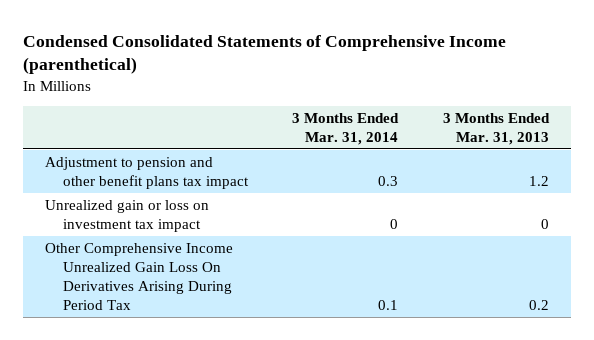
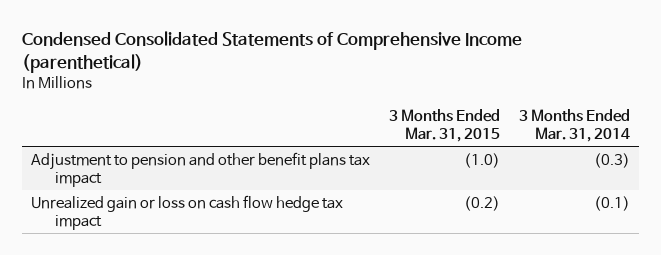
[442,112,550,145] 3 Months Ended Mar. 31, 2013 -> none
none -> [388,109,500,142] 3 Months Ended Mar. 31, 2015
[45,199,210,232] Unrealized gain or loss on investment tax impact -> none
[378,175,399,186] 0.3 -> [593,153,630,169] (0.3)
[45,242,234,310] Other Comprehensive Income Unrealized Gain Loss On Derivatives Arising During Period Tax -> [31,195,344,230] Unrealized gain or loss on cash flow hedge tax impact
[378,299,399,310] 0.1 -> [593,196,630,212] (0.1)

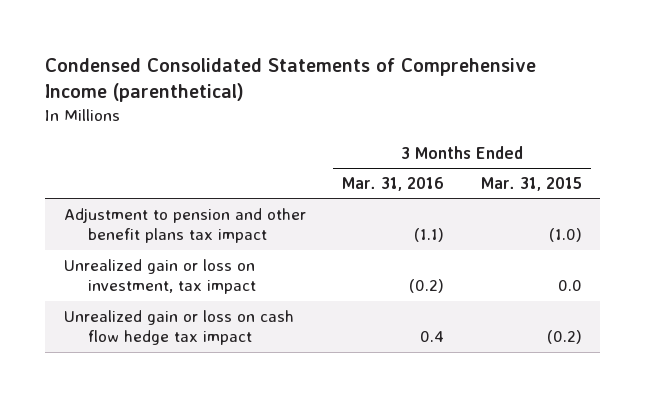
[518,109,630,142] 3 Months Ended Mar. 31, 2014 -> none
none -> [342,177,445,192] Mar. 31, 2016
none -> [63,258,256,295] Unrealized gain or loss on investment, tax impact

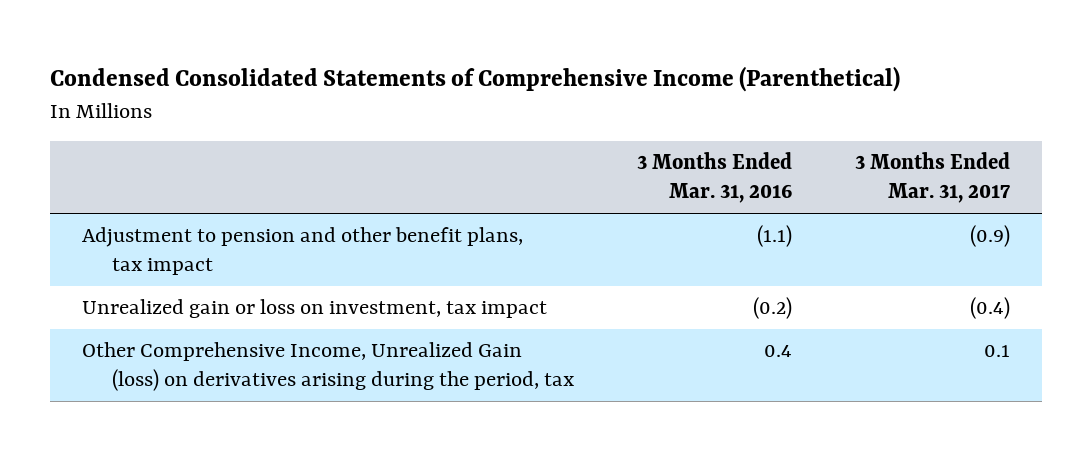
[45,57,537,103] Condensed Consolidated Statements of Comprehensive Income (parenthetical) -> [50,66,901,93] Condensed Consolidated Statements of Comprehensive Income (Parenthetical)
[480,177,582,192] Mar. 31, 2015 -> none
none -> [855,152,1011,204] 3 Months Ended Mar. 31, 2017
[63,207,306,244] Adjustment to pension and other benefit plans tax impact -> [81,226,523,276] Adjustment to pension and other benefit plans, tax impact
[63,309,294,346] Unrealized gain or loss on cash flow hedge tax impact -> [81,341,575,392] Other Comprehensive Income, Unrealized Gain (loss) on derivatives arising during the period, tax

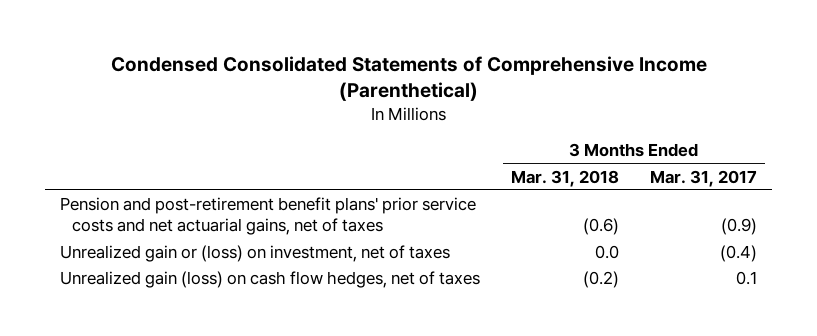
[637,152,793,204] 3 Months Ended Mar. 31, 2016 -> none
none -> [511,169,620,187] Mar. 31, 2018
[81,226,523,276] Adjustment to pension and other benefit plans, tax impact -> [60,197,477,236] Pension and post-retirement benefit plans' prior service costs and net actuarial gains, net of taxes
[81,298,547,318] Unrealized gain or loss on investment, tax impact -> [60,245,451,263] Unrealized gain or (loss) on investment, net of taxes
[81,341,575,392] Other Comprehensive Income, Unrealized Gain (loss) on derivatives arising during the period, tax -> [60,271,481,289] Unrealized gain (loss) on cash flow hedges, net of taxes

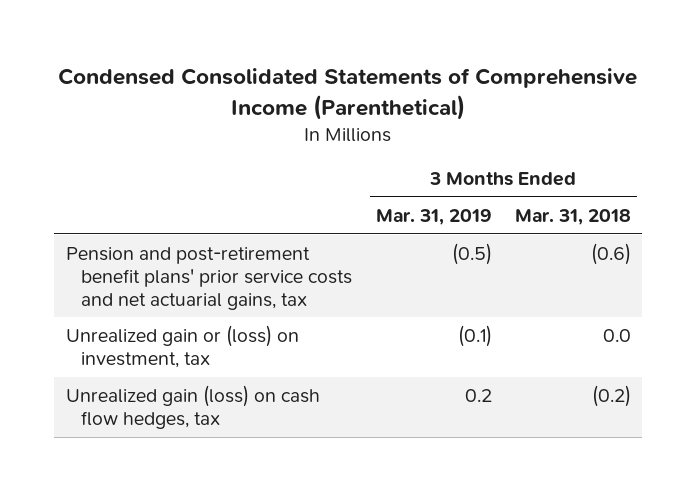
[649,169,757,187] Mar. 31, 2017 -> none
none -> [375,208,492,225] Mar. 31, 2019
[60,197,477,236] Pension and post-retirement benefit plans' prior service costs and net actuarial gains, net of taxes -> [65,246,353,310] Pension and post-retirement benefit plans' prior service costs and net actuarial gains, tax
[60,245,451,263] Unrealized gain or (loss) on investment, net of taxes -> [65,324,299,368] Unrealized gain or (loss) on investment, tax
[60,271,481,289] Unrealized gain (loss) on cash flow hedges, net of taxes -> [65,384,320,429] Unrealized gain (loss) on cash flow hedges, tax

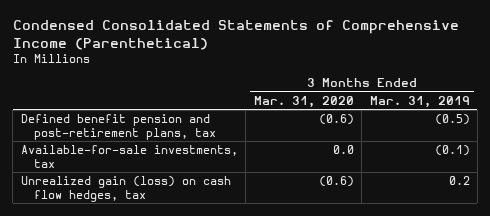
[514,208,631,225] Mar. 31, 2018 -> none
none -> [253,95,354,108] Mar. 31, 2020
[65,246,353,310] Pension and post-retirement benefit plans' prior service costs and net actuarial gains, tax -> [20,114,216,140] Defined benefit pension and post-retirement plans, tax
[65,324,299,368] Unrealized gain or (loss) on investment, tax -> [20,145,238,168] Available-for-sale investments, tax

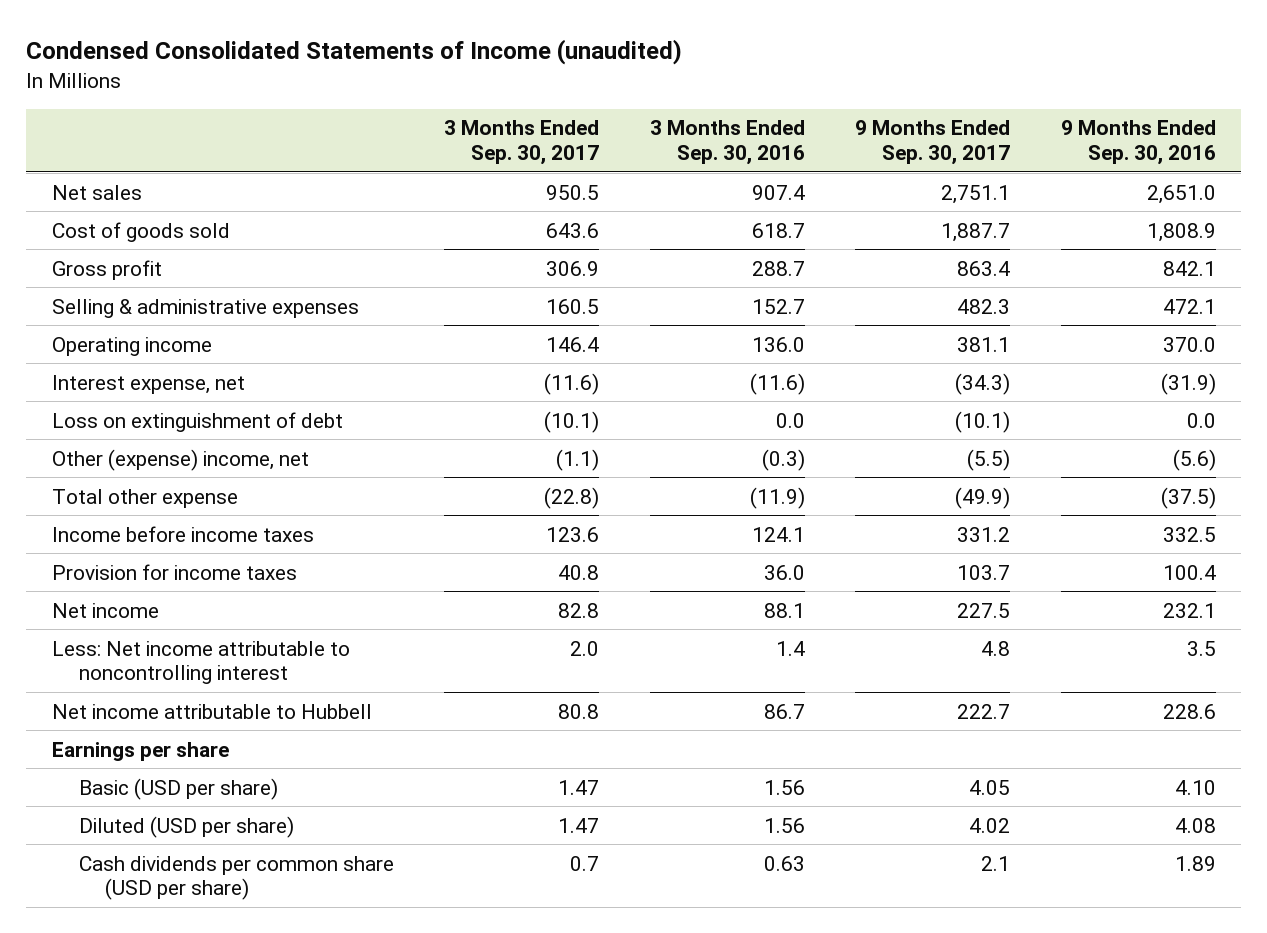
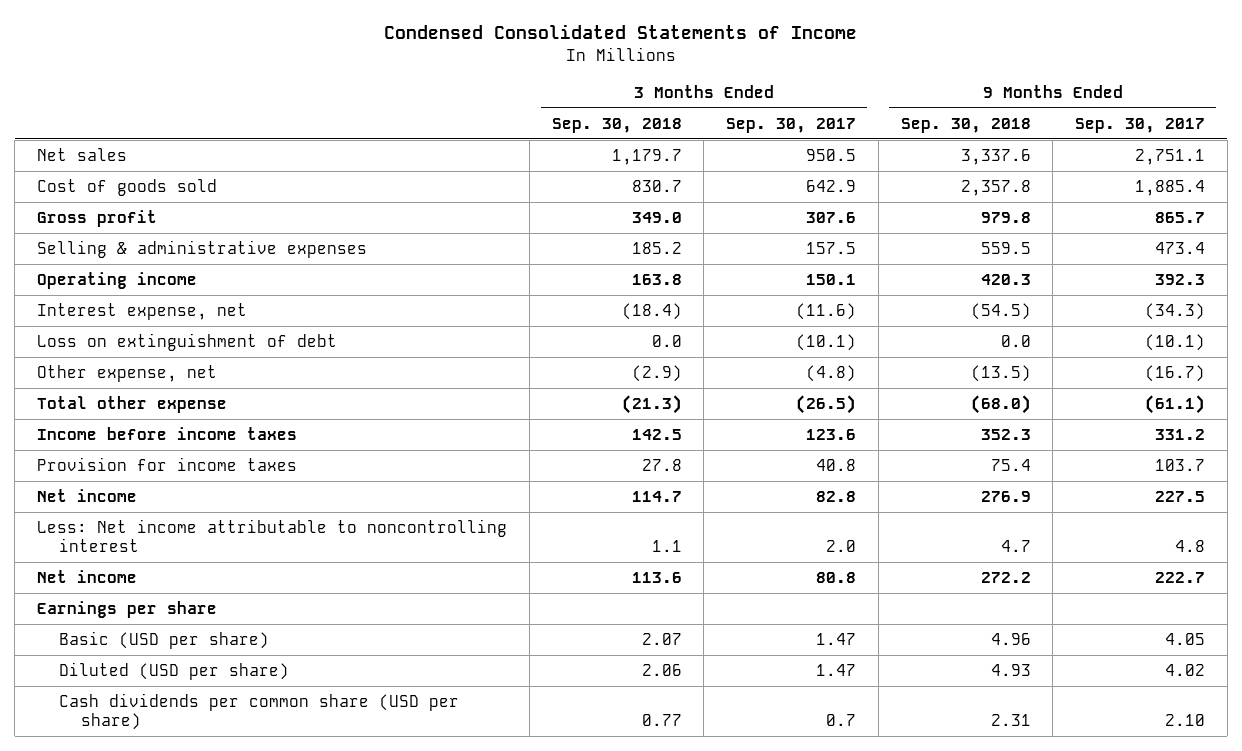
[26,39,683,66] Condensed Consolidated Statements of Income (unaudited) -> [384,24,858,40] Condensed Consolidated Statements of Income
[649,120,805,165] 3 Months Ended Sep. 30, 2016 -> none
[1060,120,1216,165] 9 Months Ended Sep. 30, 2016 -> none
none -> [551,117,682,133] Sep. 30, 2018
none -> [900,117,1031,133] Sep. 30, 2018
[546,222,600,238] 643.6 -> [806,180,857,193] 642.9
[941,222,1011,242] 1,887.7 -> [1134,180,1205,197] 1,885.4
[546,260,600,276] 306.9 -> [806,212,857,224] 307.6
[957,260,1011,276] 863.4 -> [1154,212,1205,224] 865.7
[546,298,600,314] 160.5 -> [806,242,857,255] 157.5
[957,298,1011,314] 482.3 -> [1154,242,1205,255] 473.4
[546,336,600,352] 146.4 -> [806,274,857,286] 150.1
[957,336,1011,352] 381.1 -> [1154,274,1205,286] 392.3
[51,448,309,471] Other (expense) income, net -> [37,365,218,383] Other expense, net
[556,448,600,471] (1.1) -> [806,365,857,383] (4.8)
[967,448,1011,471] (5.5) -> [1144,365,1205,383] (16.7)
[544,486,600,509] (22.8) -> [796,395,857,415] (26.5)
[955,486,1011,509] (49.9) -> [1144,395,1205,415] (61.1)
[51,703,372,719] Net income attributable to Hubbell -> [37,570,138,584] Net income
[981,855,1011,871] 2.1 -> [1164,714,1205,727] 2.10

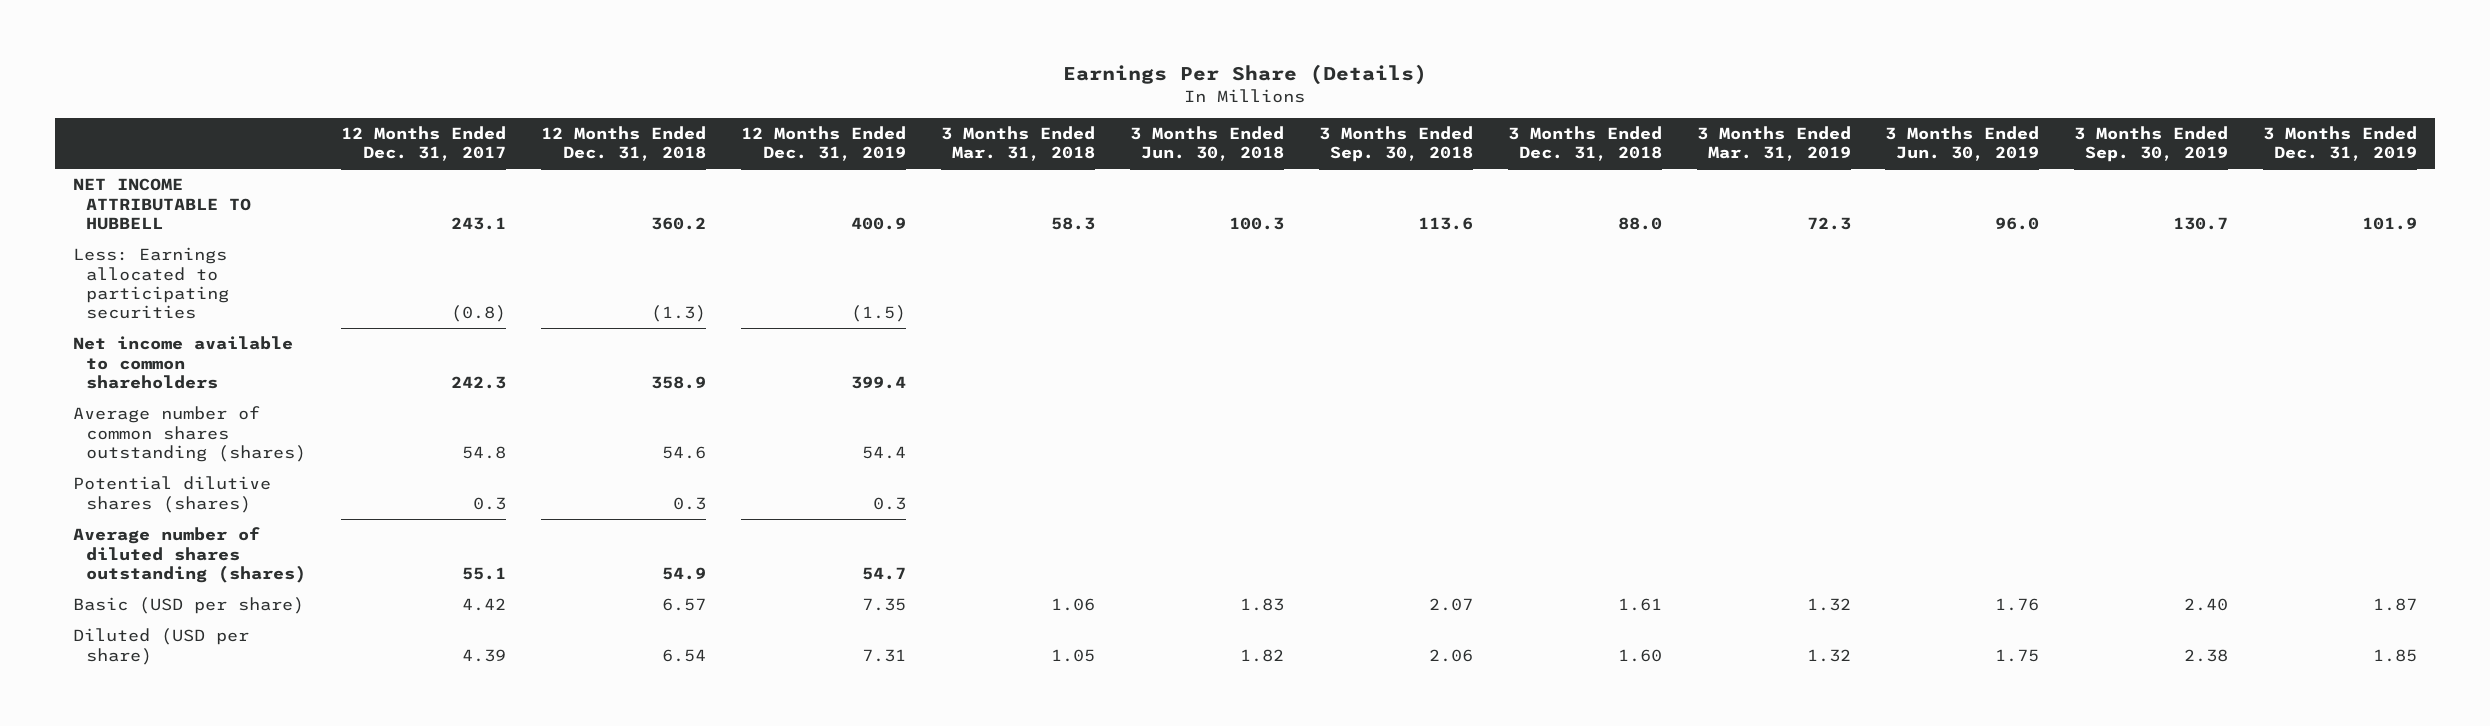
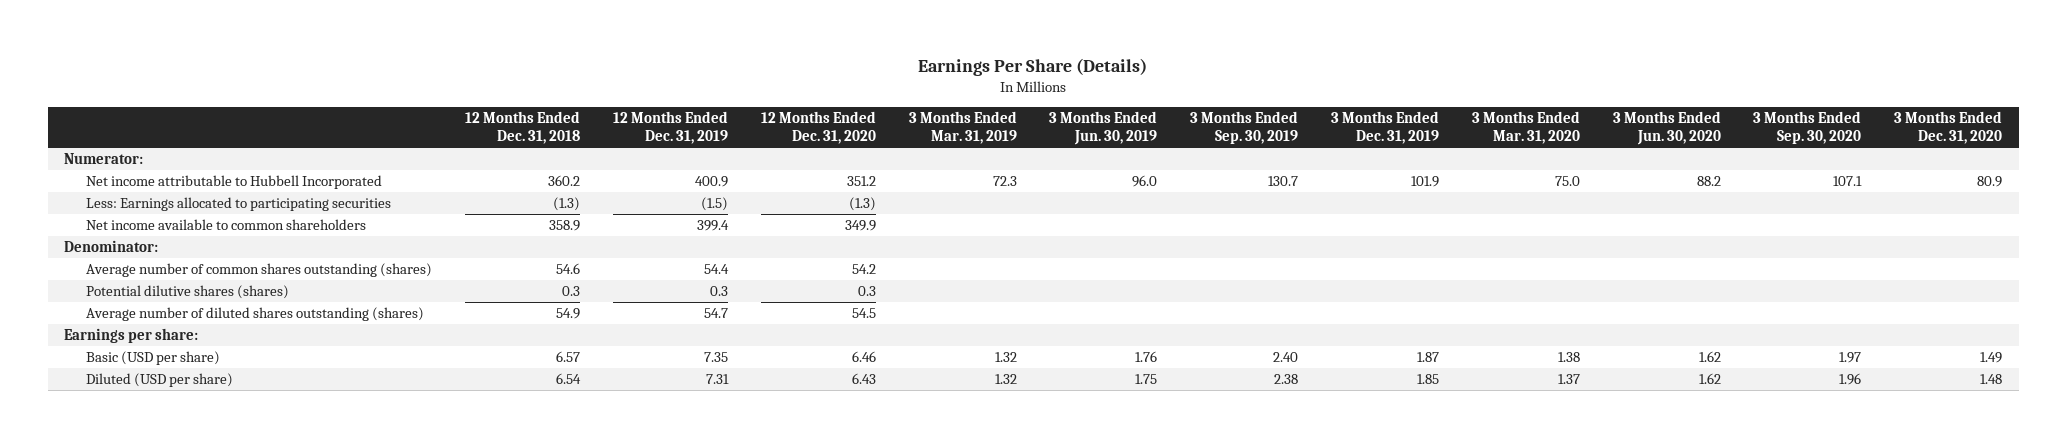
[341,125,507,162] 12 Months Ended Dec. 31, 2017 -> none
[940,125,1095,162] 3 Months Ended Mar. 31, 2018 -> none
[1129,125,1284,162] 3 Months Ended Jun. 30, 2018 -> none
[1318,125,1473,163] 3 Months Ended Sep. 30, 2018 -> none
[1507,125,1662,162] 3 Months Ended Dec. 31, 2018 -> none
none -> [760,111,876,145] 12 Months Ended Dec. 31, 2020
none -> [1471,111,1580,145] 3 Months Ended Mar. 31, 2020
none -> [1612,111,1721,146] 3 Months Ended Jun. 30, 2020
none -> [1753,111,1862,145] 3 Months Ended Sep. 30, 2020
none -> [1894,111,2003,145] 3 Months Ended Dec. 31, 2020
none -> [64,153,144,165] Numerator:
[72,178,252,230] NET INCOME ATTRIBUTABLE TO HUBBELL -> [86,175,383,190] Net income attributable to Hubbell Incorporated
none -> [64,240,159,253] Denominator:
none -> [64,328,199,344] Earnings per share:

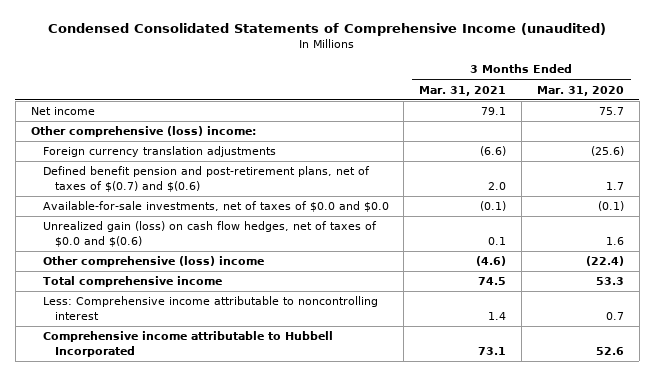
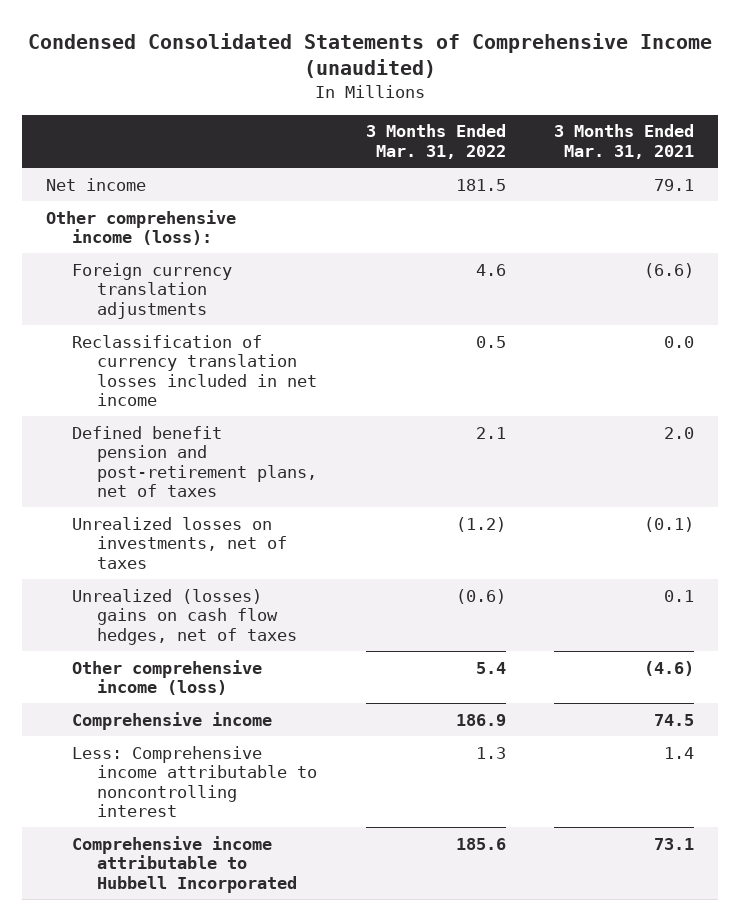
[536,85,624,96] Mar. 31, 2020 -> none
none -> [365,124,506,160] 3 Months Ended Mar. 31, 2022
[30,126,256,138] Other comprehensive (loss) income: -> [46,209,237,246] Other comprehensive income (loss):
none -> [71,334,318,407] Reclassification of currency translation losses included in net income
[42,166,370,192] Defined benefit pension and post-retirement plans, net of taxes of $(0.7) and $(0.6) -> [71,425,318,498] Defined benefit pension and post-retirement plans, net of taxes
[42,201,389,213] Available-for-sale investments, net of taxes of $0.0 and $0.0 -> [71,516,288,569] Unrealized losses on investments, net of taxes
[42,221,377,247] Unrealized gain (loss) on cash flow hedges, net of taxes of $0.0 and $(0.6) -> [71,588,298,645] Unrealized (losses) gains on cash flow hedges, net of taxes
[42,256,264,268] Other comprehensive (loss) income -> [71,659,262,696] Other comprehensive income (loss)
[42,276,222,288] Total comprehensive income -> [71,711,272,730] Comprehensive income

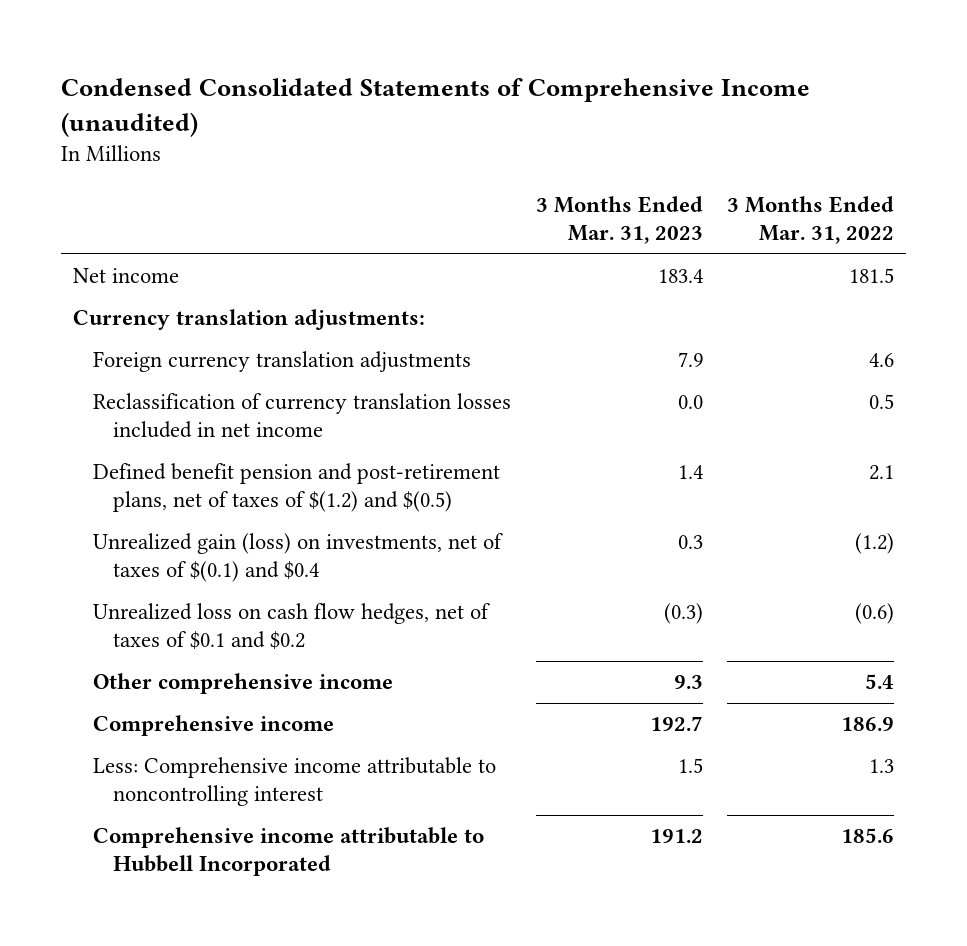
[553,124,694,160] 3 Months Ended Mar. 31, 2021 -> none
none -> [535,195,703,244] 3 Months Ended Mar. 31, 2023
[46,209,237,246] Other comprehensive income (loss): -> none
none -> [73,309,426,331] Currency translation adjustments:
[71,425,318,498] Defined benefit pension and post-retirement plans, net of taxes -> [93,463,501,513] Defined benefit pension and post-retirement plans, net of taxes of $(1.2) and $(0.5)
[71,516,288,569] Unrealized losses on investments, net of taxes -> [93,533,504,583] Unrealized gain (loss) on investments, net of taxes of $(0.1) and $0.4
[71,588,298,645] Unrealized (losses) gains on cash flow hedges, net of taxes -> [93,603,491,651] Unrealized loss on cash flow hedges, net of taxes of $0.1 and $0.2
[71,659,262,696] Other comprehensive income (loss) -> [93,673,394,695] Other comprehensive income

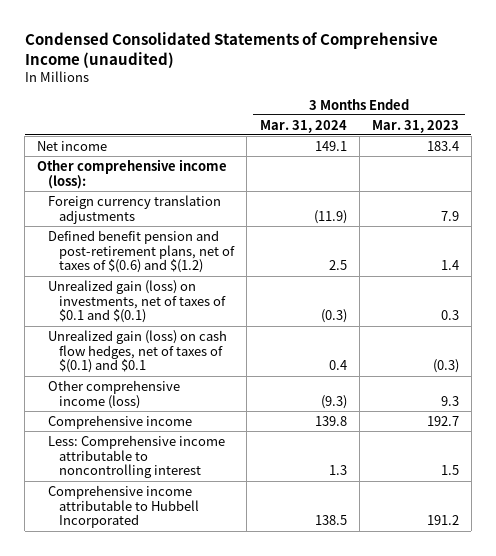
[727,195,895,244] 3 Months Ended Mar. 31, 2022 -> none
none -> [259,119,347,133] Mar. 31, 2024
[73,309,426,331] Currency translation adjustments: -> none
none -> [37,158,228,189] Other comprehensive income (loss):
[93,393,512,439] Reclassification of currency translation losses included in net income -> none
[93,463,501,513] Defined benefit pension and post-retirement plans, net of taxes of $(1.2) and $(0.5) -> [48,229,236,274] Defined benefit pension and post-retirement plans, net of taxes of $(0.6) and $(1.2)
[93,533,504,583] Unrealized gain (loss) on investments, net of taxes of $(0.1) and $0.4 -> [48,279,227,324] Unrealized gain (loss) on investments, net of taxes of $0.1 and $(0.1)
[93,603,491,651] Unrealized loss on cash flow hedges, net of taxes of $0.1 and $0.2 -> [48,329,228,374] Unrealized gain (loss) on cash flow hedges, net of taxes of $(0.1) and $0.1
[93,673,394,695] Other comprehensive income -> [48,379,181,409] Other comprehensive income (loss)

